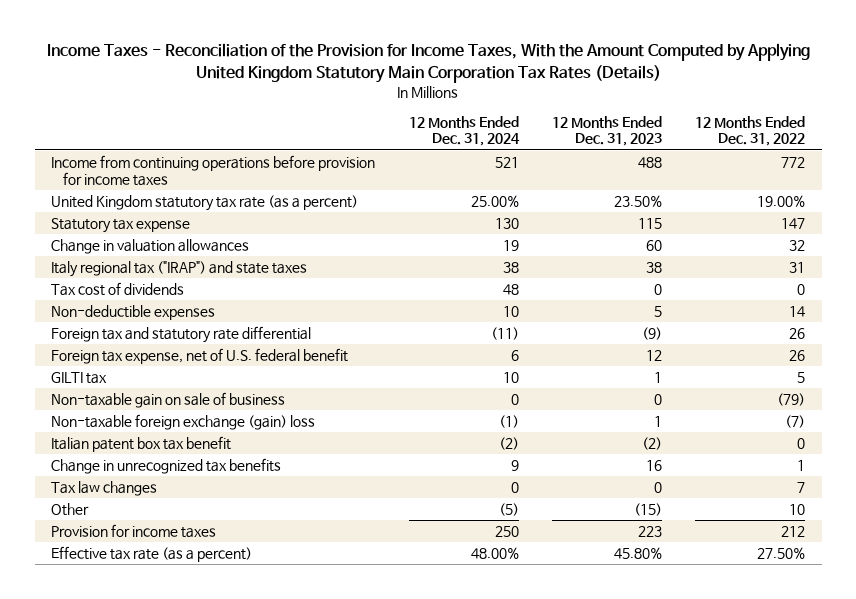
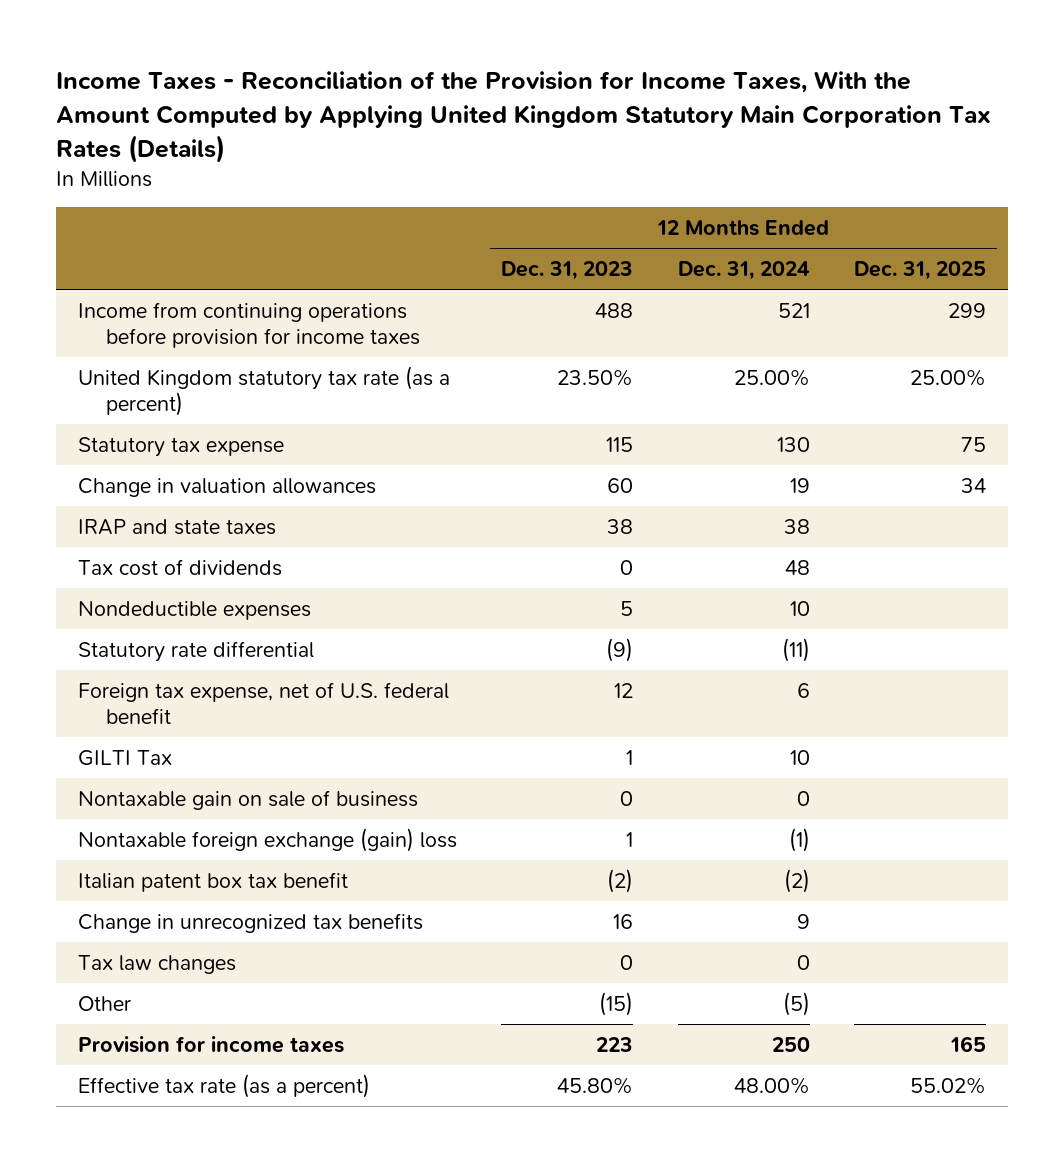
[695,116,806,147] 12 Months Ended Dec. 31, 2022 -> none
none -> [854,261,987,281] Dec. 31, 2025
[51,261,308,278] Italy regional tax ("IRAP") and state taxes -> [77,518,276,535] IRAP and state taxes
[51,305,216,321] Non-deductible expenses -> [77,600,311,620] Nondeductible expenses
[51,326,312,344] Foreign tax and statutory rate differential -> [77,640,314,662] Statutory rate differential
[51,372,108,385] GILTI tax -> [77,749,172,766] GILTI Tax
[51,392,286,409] Non-taxable gain on sale of business -> [77,789,418,810] Nontaxable gain on sale of business
[51,414,316,431] Non-taxable foreign exchange (gain) loss -> [77,827,457,852] Nontaxable foreign exchange (gain) loss

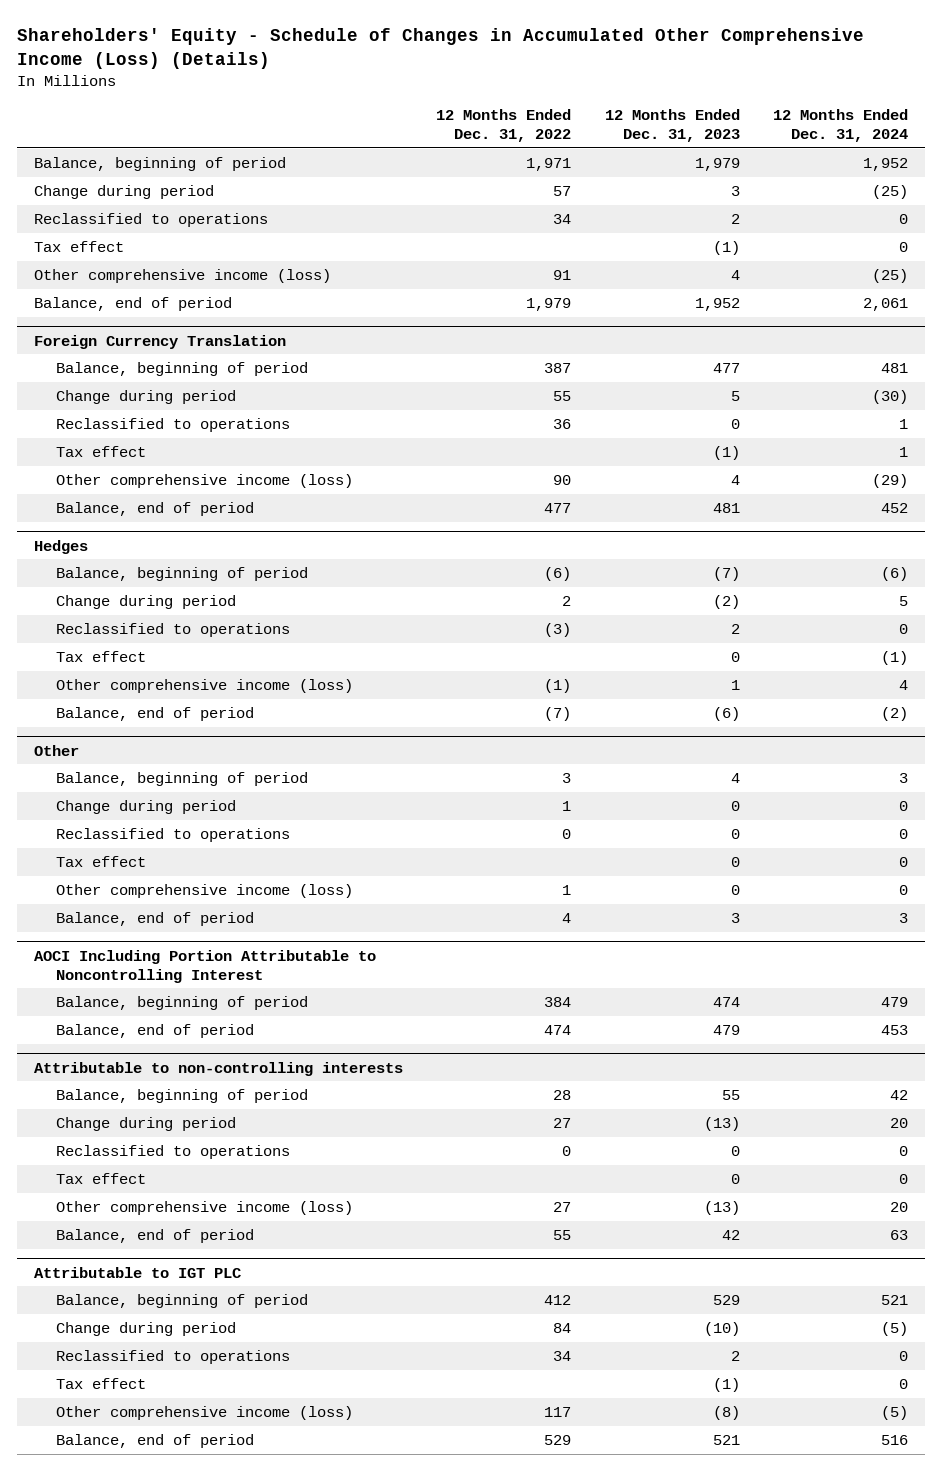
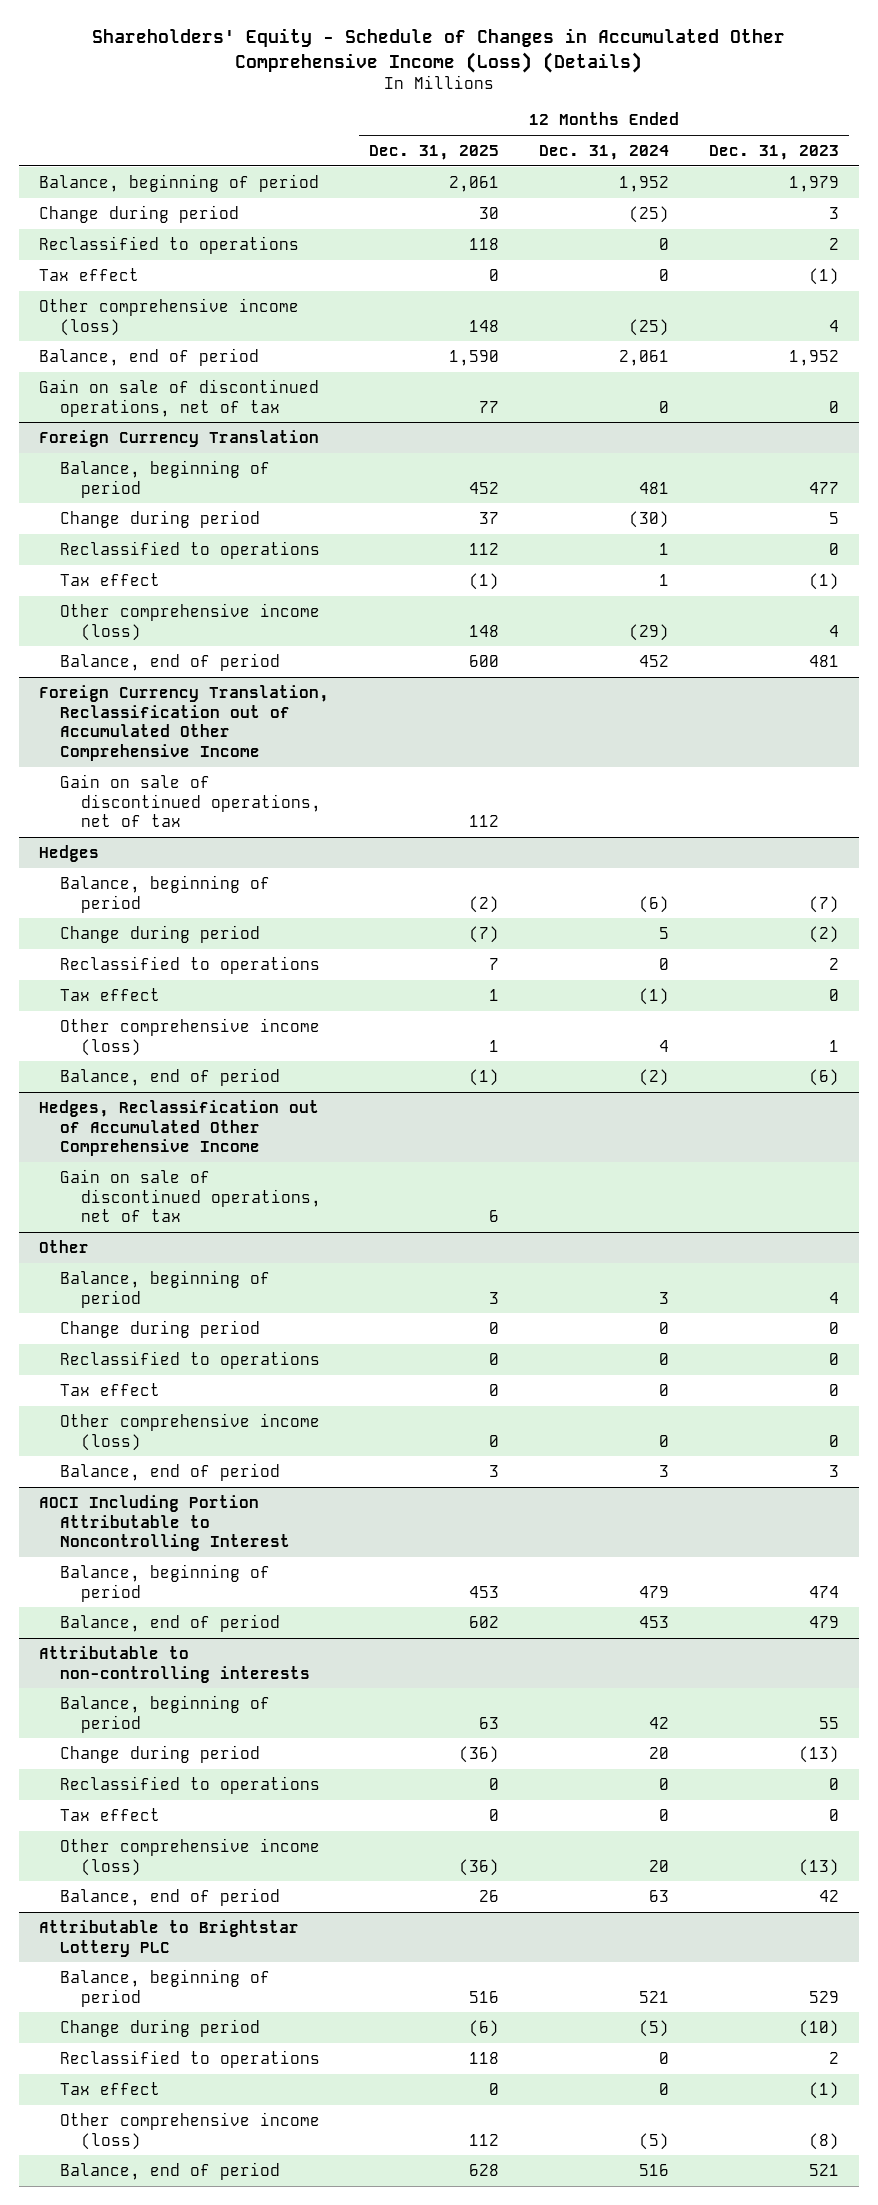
[436,109,572,143] 12 Months Ended Dec. 31, 2022 -> none
none -> [368,144,499,160] Dec. 31, 2025
none -> [38,378,319,417] Gain on sale of discontinued operations, net of tax
none -> [38,684,329,762] Foreign Currency Translation, Reclassification out of Accumulated Other Comprehensive Income
none -> [59,773,321,828] Gain on sale of discontinued operations, net of tax
none -> [38,1099,319,1157] Hedges, Reclassification out of Accumulated Other Comprehensive Income
none -> [59,1168,321,1223] Gain on sale of discontinued operations, net of tax
[33,1266,241,1278] Attributable to IGT PLC -> [38,1919,299,1957] Attributable to Brightstar Lottery PLC

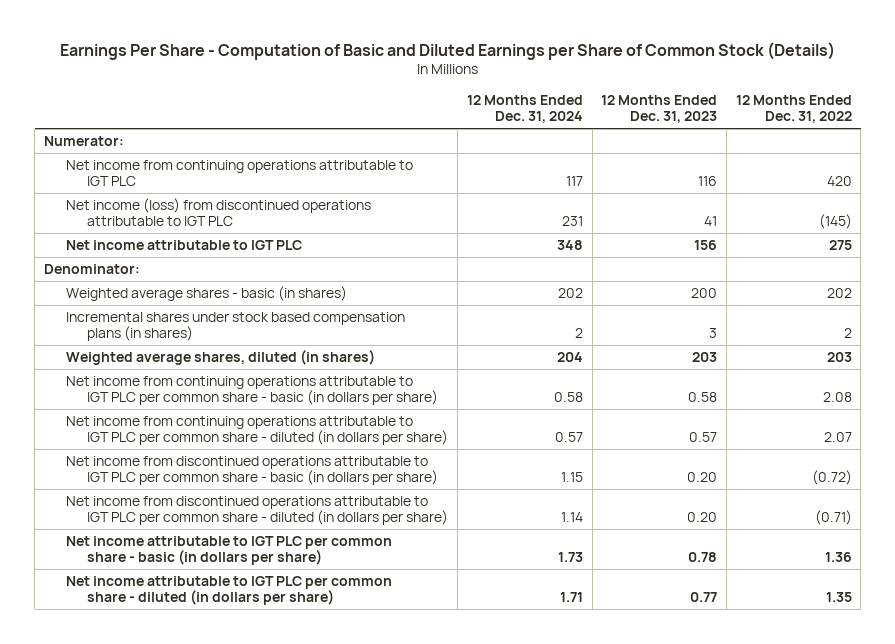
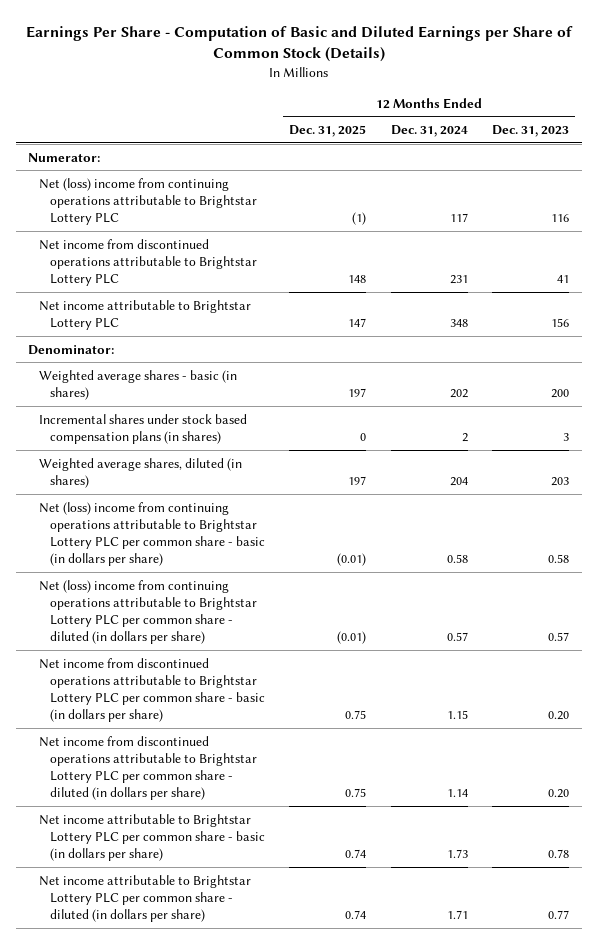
[735,95,852,124] 12 Months Ended Dec. 31, 2022 -> none
none -> [289,125,367,138] Dec. 31, 2025
[65,159,413,187] Net income from continuing operations attributable to IGT PLC -> [39,177,258,226] Net (loss) income from continuing operations attributable to Brightstar Lottery PLC
[65,197,371,227] Net income (loss) from discontinued operations attributable to IGT PLC -> [39,238,258,287] Net income from discontinued operations attributable to Brightstar Lottery PLC
[65,239,302,250] Net income attributable to IGT PLC -> [39,299,252,330] Net income attributable to Brightstar Lottery PLC
[65,375,439,406] Net income from continuing operations attributable to IGT PLC per common share - basic (in dollars per share) -> [39,501,266,567] Net (loss) income from continuing operations attributable to Brightstar Lottery PLC per common share - basic (in dollars per share)
[65,415,449,446] Net income from continuing operations attributable to IGT PLC per common share - diluted (in dollars per share) -> [39,579,258,645] Net (loss) income from continuing operations attributable to Brightstar Lottery PLC per common share - diluted (in dollars per share)
[65,455,439,486] Net income from discontinued operations attributable to IGT PLC per common share - basic (in dollars per share) -> [39,657,266,723] Net income from discontinued operations attributable to Brightstar Lottery PLC per common share - basic (in dollars per share)
[65,495,449,526] Net income from discontinued operations attributable to IGT PLC per common share - diluted (in dollars per share) -> [39,735,258,801] Net income from discontinued operations attributable to Brightstar Lottery PLC per common share - diluted (in dollars per share)
[65,535,392,566] Net income attributable to IGT PLC per common share - basic (in dollars per share) -> [39,813,266,862] Net income attributable to Brightstar Lottery PLC per common share - basic (in dollars per share)
[65,575,392,606] Net income attributable to IGT PLC per common share - diluted (in dollars per share) -> [39,874,252,923] Net income attributable to Brightstar Lottery PLC per common share - diluted (in dollars per share)

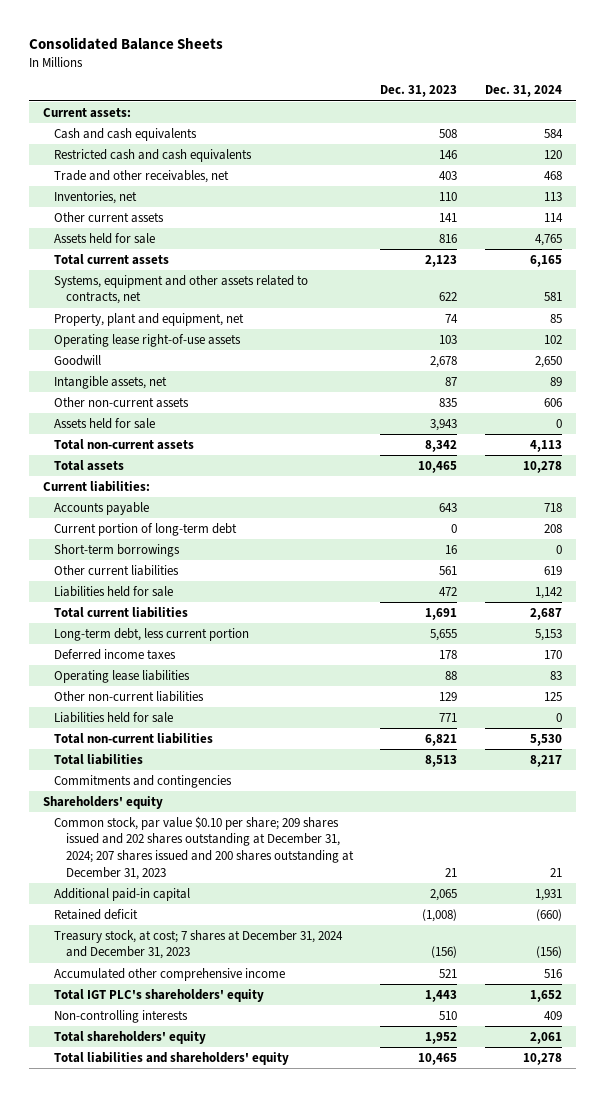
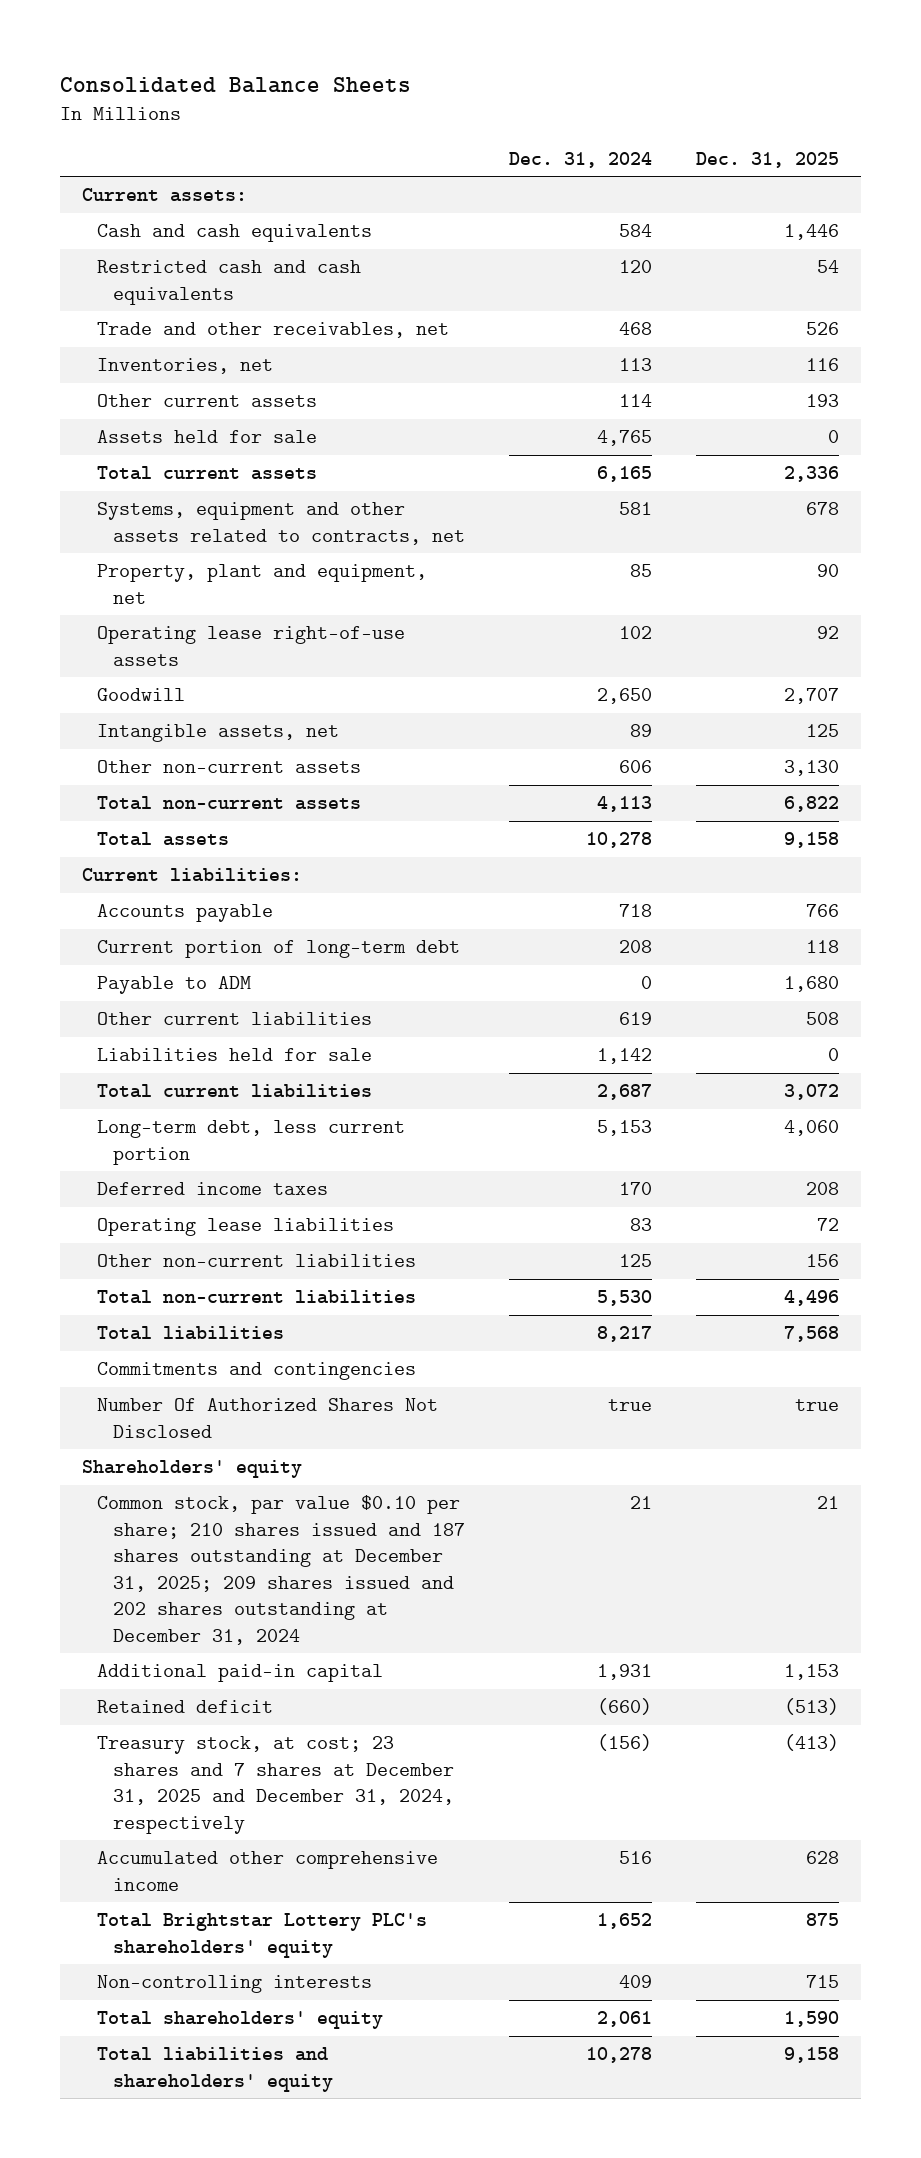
[380,85,458,98] Dec. 31, 2023 -> none
none -> [695,151,839,168] Dec. 31, 2025
[54,417,156,429] Assets held for sale -> none
[54,543,181,557] Short-term borrowings -> none
none -> [97,976,252,995] Payable to ADM
[54,711,174,723] Liabilities held for sale -> none
none -> [97,1398,439,1438] Number Of Authorized Shares Not Disclosed
[54,815,354,880] Common stock, par value $0.10 per share; 209 shares issued and 202 shares outstanding at December 31, 2024; 207 shares issued and 200 shares outstanding at December 31, 2023 -> [97,1495,465,1645] Common stock, par value $0.10 per share; 210 shares issued and 187 shares outstanding at December 31, 2025; 209 shares issued and 202 shares outstanding at December 31, 2024
[54,929,344,960] Treasury stock, at cost; 7 shares at December 31, 2024 and December 31, 2023 -> [97,1736,454,1834] Treasury stock, at cost; 23 shares and 7 shares at December 31, 2025 and December 31, 2024, respectively
[54,988,265,1002] Total IGT PLC's shareholders' equity -> [97,1913,428,1958] Total Brightstar Lottery PLC's shareholders' equity

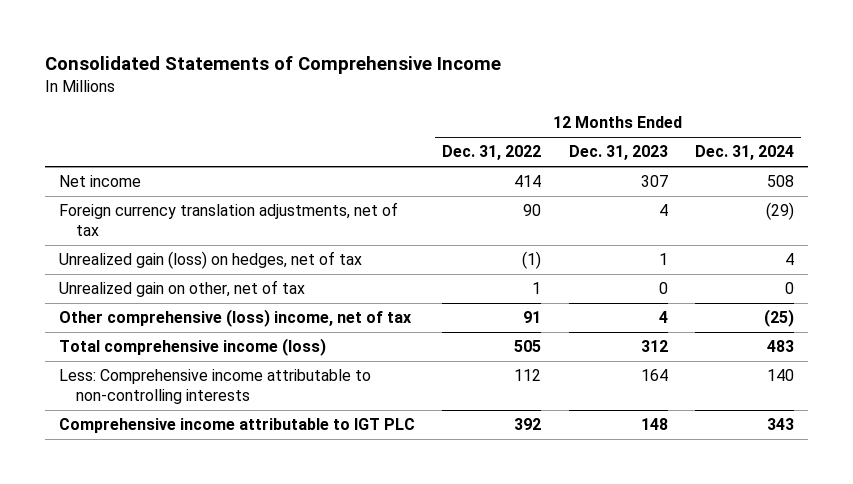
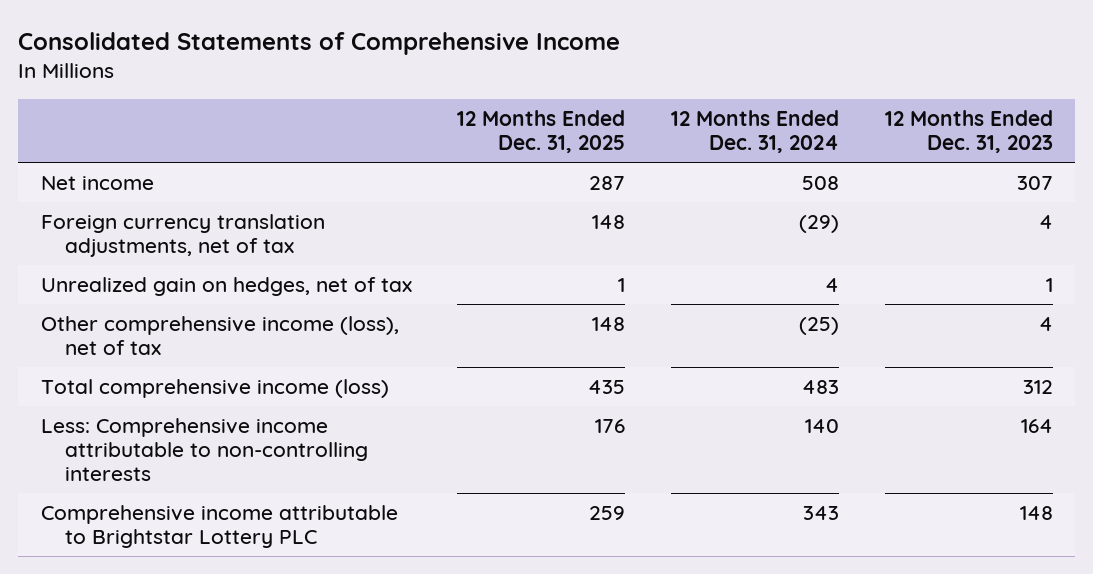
[442,145,542,161] Dec. 31, 2022 -> none
none -> [457,110,626,154] 12 Months Ended Dec. 31, 2025
[58,280,305,298] Unrealized gain on other, net of tax -> none
[58,251,362,270] Unrealized gain (loss) on hedges, net of tax -> [40,276,412,296] Unrealized gain on hedges, net of tax
[58,309,412,328] Other comprehensive (loss) income, net of tax -> [40,315,399,356] Other comprehensive income (loss), net of tax
[58,418,415,434] Comprehensive income attributable to IGT PLC -> [40,504,398,549] Comprehensive income attributable to Brightstar Lottery PLC

